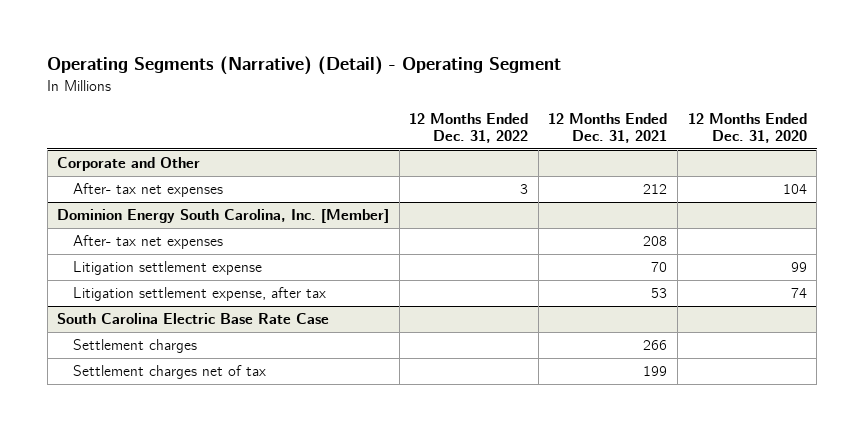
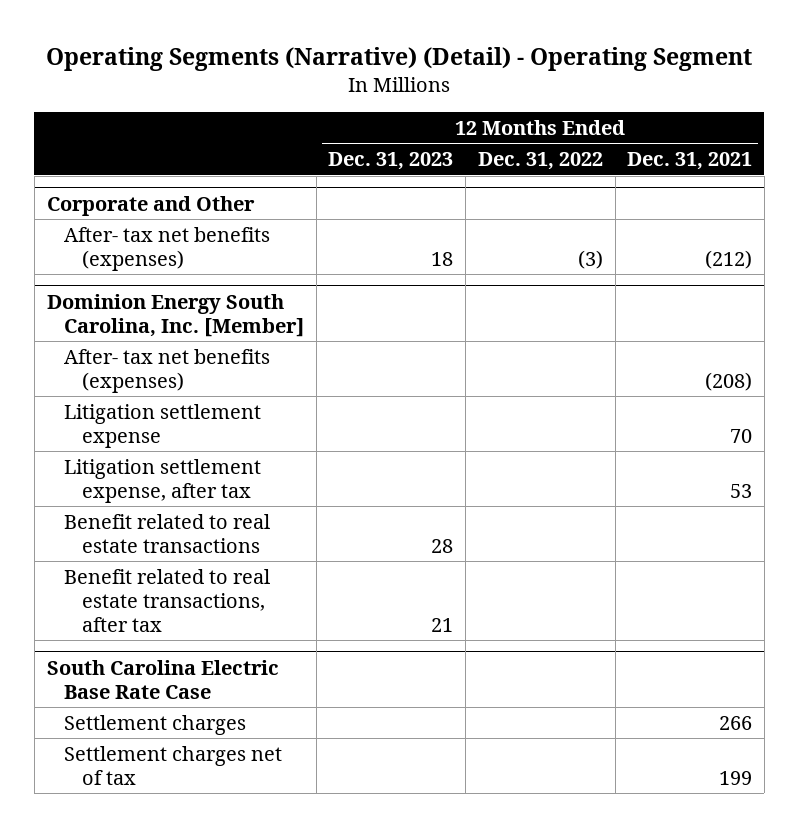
[687,112,807,144] 12 Months Ended Dec. 31, 2020 -> none
none -> [328,152,454,171] Dec. 31, 2023
[73,182,224,197] After- tax net expenses -> [64,226,271,271] After- tax net benefits (expenses)
[520,183,529,194] 3 -> [577,249,603,269] (3)
[643,183,668,194] 212 -> [705,249,753,269] (212)
[73,234,224,249] After- tax net expenses -> [64,348,271,393] After- tax net benefits (expenses)
[643,235,668,246] 208 -> [705,371,753,391] (208)
none -> [64,513,271,553] Benefit related to real estate transactions
none -> [64,568,271,632] Benefit related to real estate transactions, after tax

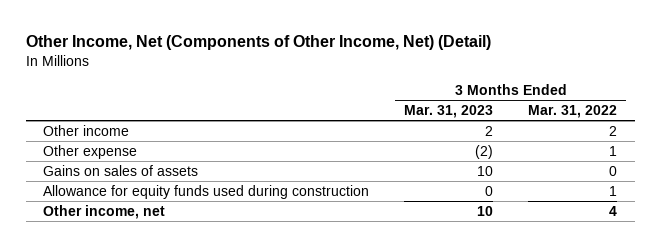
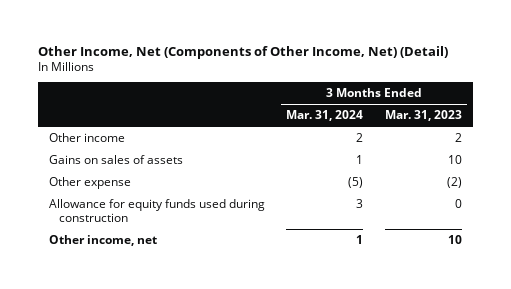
[528,105,618,119] Mar. 31, 2022 -> none
none -> [286,110,364,122] Mar. 31, 2024
[43,144,138,159] Other expense -> [48,177,131,190] Other expense

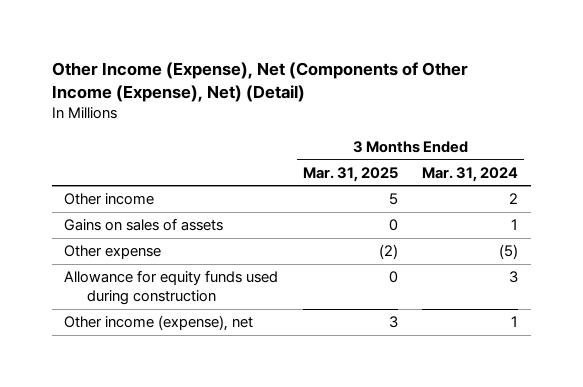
[38,45,449,59] Other Income, Net (Components of Other Income, Net) (Detail) -> [51,62,468,103] Other Income (Expense), Net (Components of Other Income (Expense), Net) (Detail)
[385,110,463,122] Mar. 31, 2023 -> none
none -> [302,166,398,182] Mar. 31, 2025
[48,235,157,247] Other income, net -> [64,315,254,332] Other income (expense), net

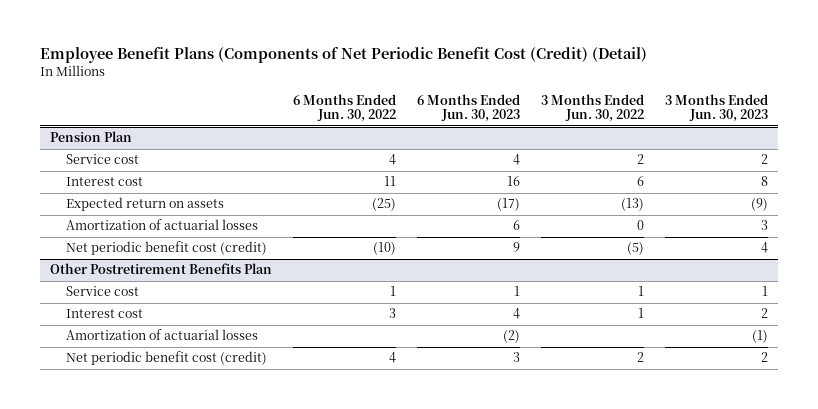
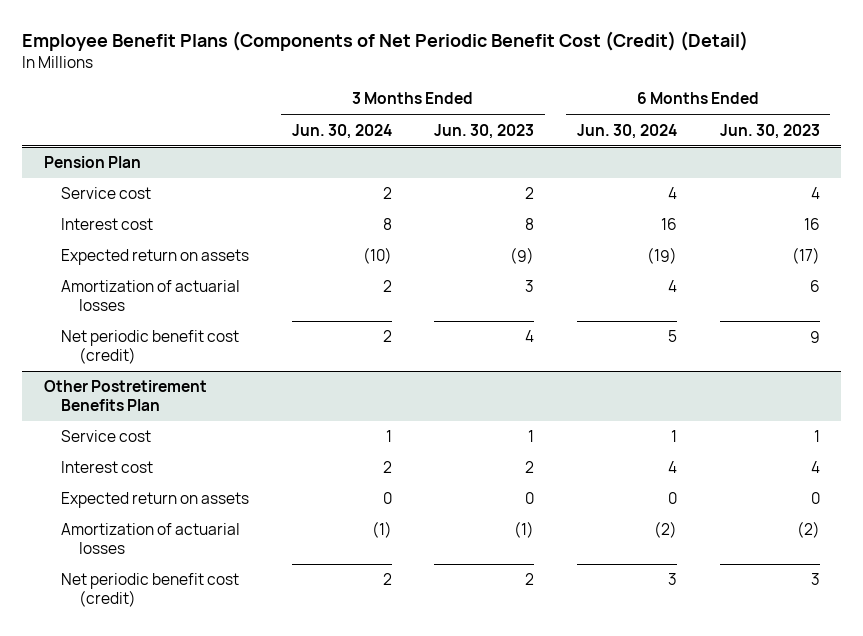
[293,93,397,123] 6 Months Ended Jun. 30, 2022 -> none
[540,93,644,123] 3 Months Ended Jun. 30, 2022 -> none
none -> [291,123,392,139] Jun. 30, 2024
none -> [577,123,678,139] Jun. 30, 2024
none -> [61,492,250,509] Expected return on assets

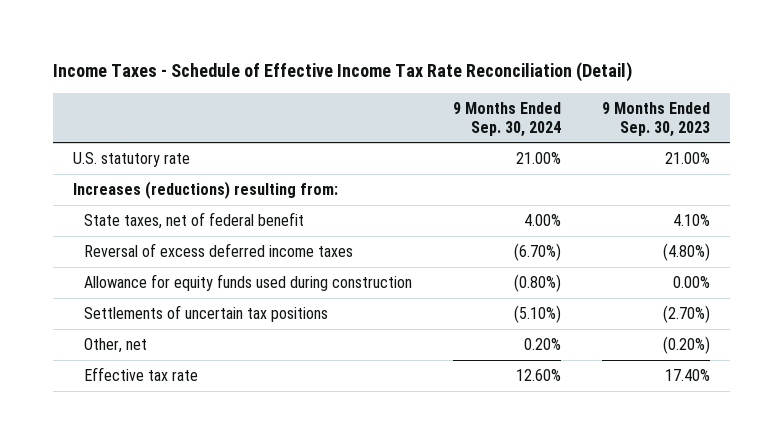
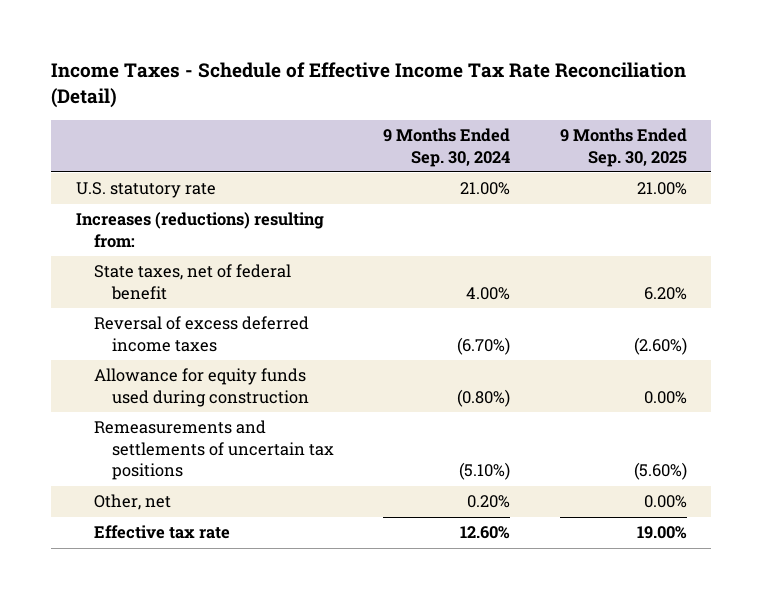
[601,102,710,137] 9 Months Ended Sep. 30, 2023 -> none
none -> [559,128,687,167] 9 Months Ended Sep. 30, 2025
[84,304,329,322] Settlements of uncertain tax positions -> [93,420,334,481] Remeasurements and settlements of uncertain tax positions

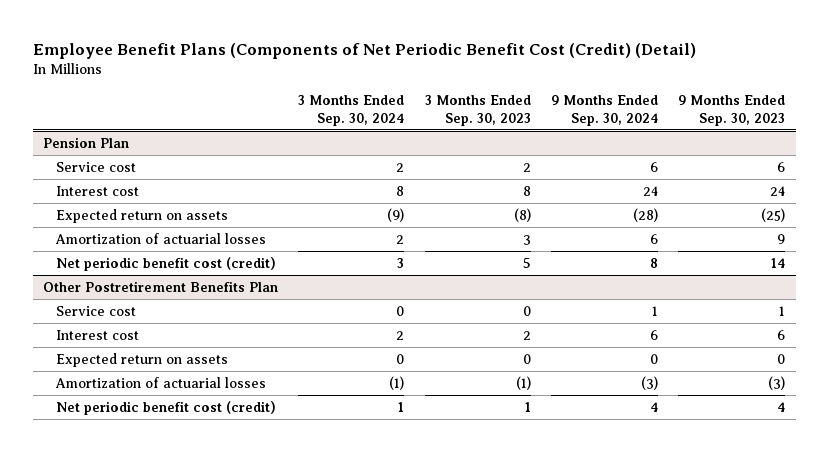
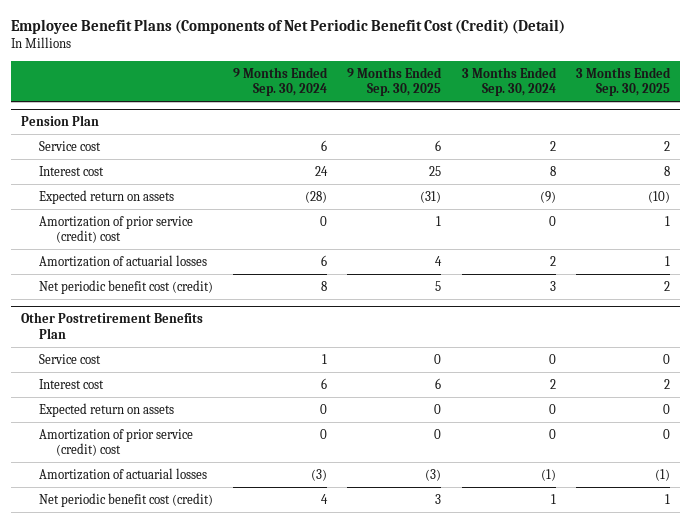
[424,94,531,126] 3 Months Ended Sep. 30, 2023 -> none
[678,94,786,126] 9 Months Ended Sep. 30, 2023 -> none
none -> [347,66,443,97] 9 Months Ended Sep. 30, 2025
none -> [576,66,672,97] 3 Months Ended Sep. 30, 2025
none -> [38,215,193,244] Amortization of prior service (credit) cost
none -> [38,428,193,457] Amortization of prior service (credit) cost

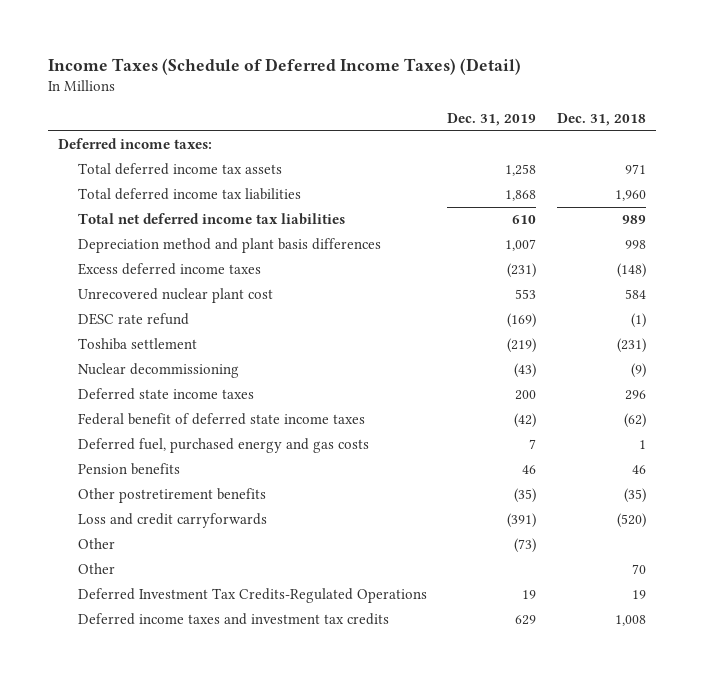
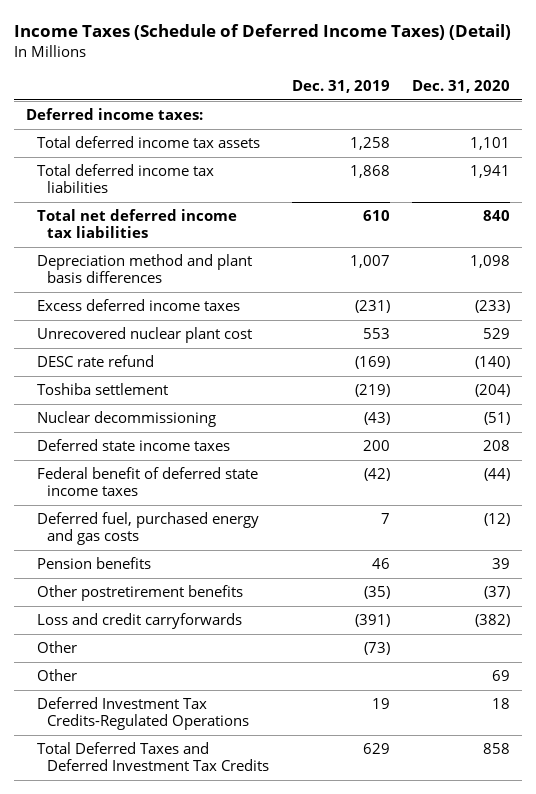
[556,113,646,127] Dec. 31, 2018 -> none
none -> [412,79,511,93] Dec. 31, 2020
[77,613,389,626] Deferred income taxes and investment tax credits -> [36,742,270,772] Total Deferred Taxes and Deferred Investment Tax Credits

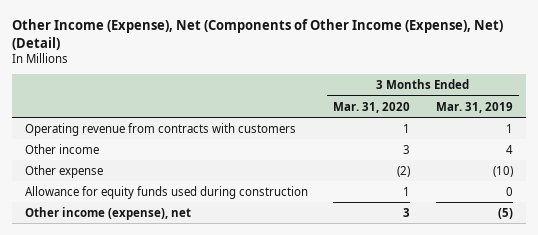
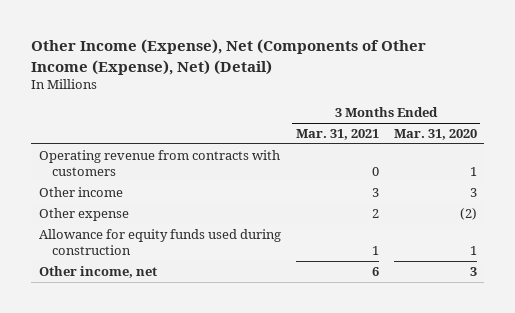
[435,101,513,113] Mar. 31, 2019 -> none
none -> [295,129,379,141] Mar. 31, 2021
[24,206,191,220] Other income (expense), net -> [38,266,157,279] Other income, net

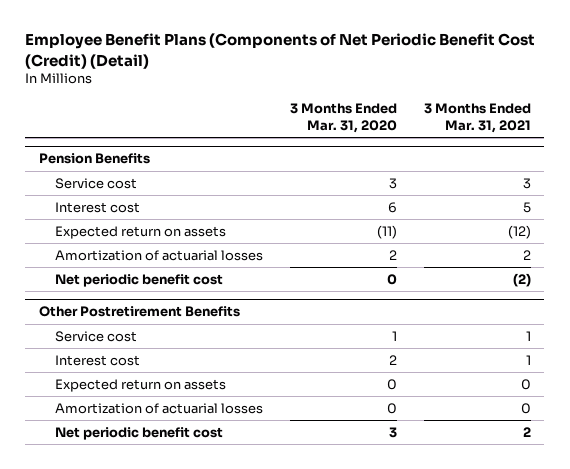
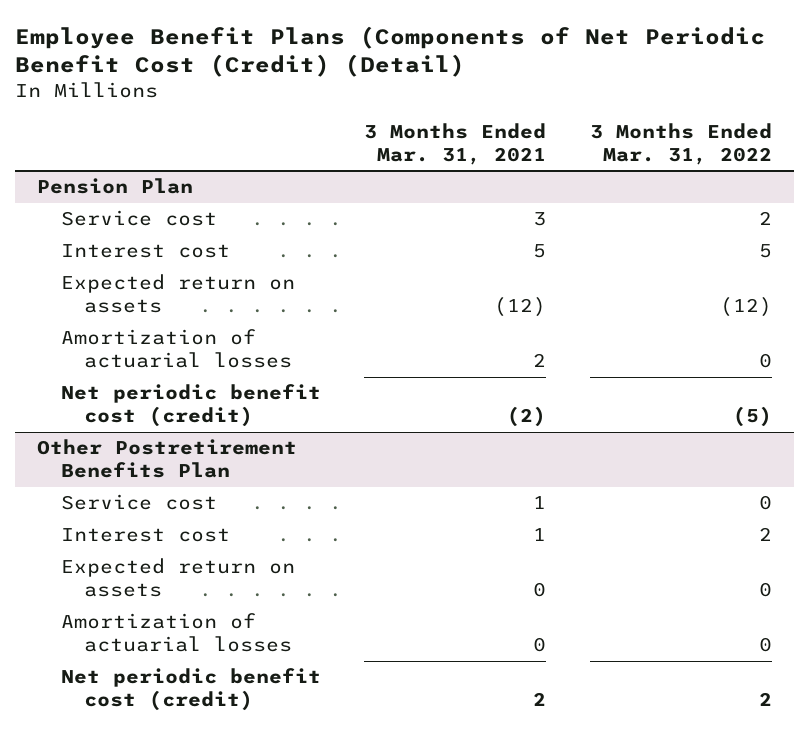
[289,103,397,133] 3 Months Ended Mar. 31, 2020 -> none
none -> [589,122,772,165] 3 Months Ended Mar. 31, 2022
[38,153,150,165] Pension Benefits -> [36,178,193,195] Pension Plan
[54,273,223,287] Net periodic benefit cost -> [60,384,321,428] Net periodic benefit cost (credit)
[38,306,240,318] Other Postretirement Benefits -> [36,439,297,479] Other Postretirement Benefits Plan
[54,426,223,440] Net periodic benefit cost -> [60,668,321,712] Net periodic benefit cost (credit)

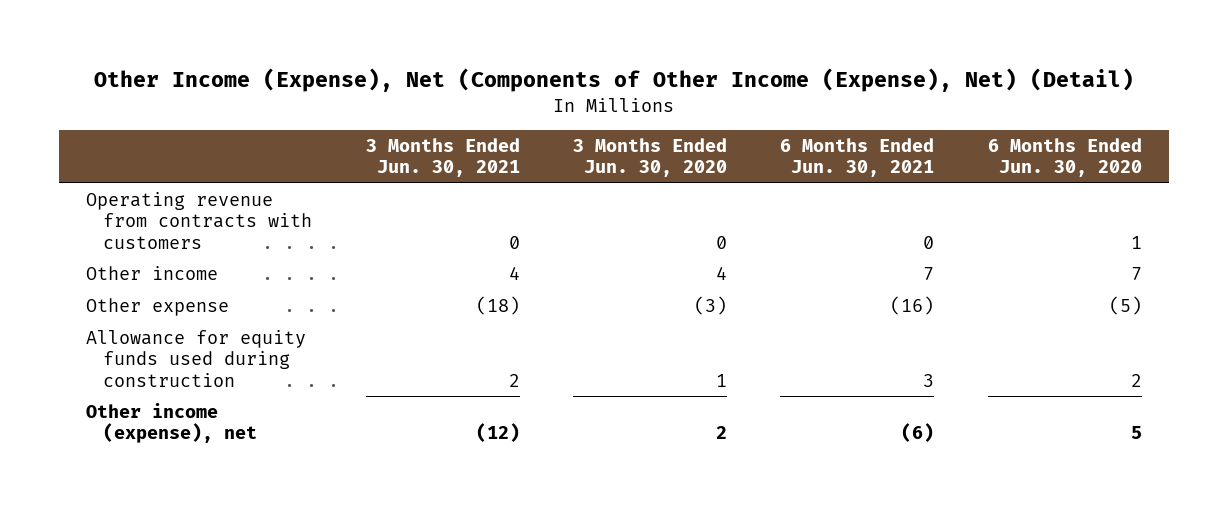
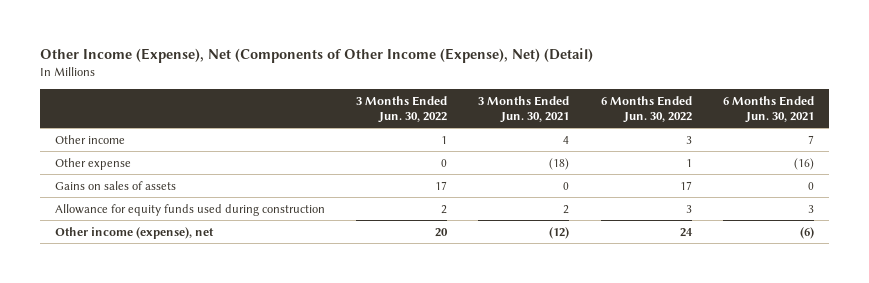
[572,138,727,178] 3 Months Ended Jun. 30, 2020 -> none
[987,138,1142,178] 6 Months Ended Jun. 30, 2020 -> none
none -> [356,95,448,123] 3 Months Ended Jun. 30, 2022
none -> [600,95,692,123] 6 Months Ended Jun. 30, 2022
[85,192,313,249] Operating revenue from contracts with customers -> none
none -> [55,180,177,190] Gains on sales of assets

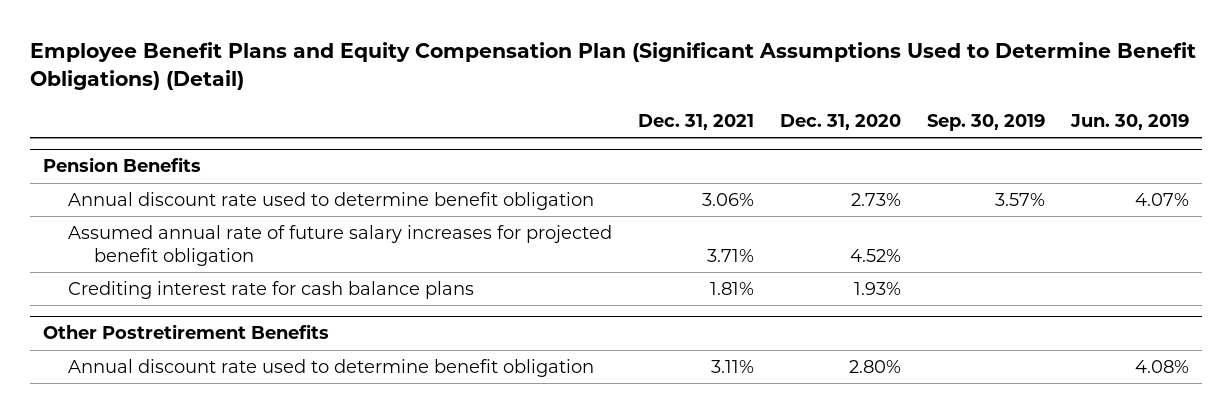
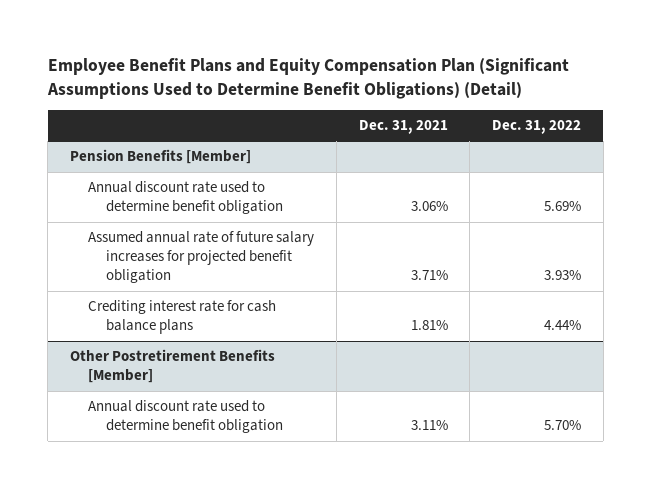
[780,113,902,130] Dec. 31, 2020 -> none
[927,113,1046,131] Sep. 30, 2019 -> none
[1070,113,1190,130] Jun. 30, 2019 -> none
none -> [492,119,582,134] Dec. 31, 2022
[42,157,201,173] Pension Benefits -> [70,149,252,165] Pension Benefits [Member]
[42,324,329,340] Other Postretirement Benefits -> [70,349,276,384] Other Postretirement Benefits [Member]

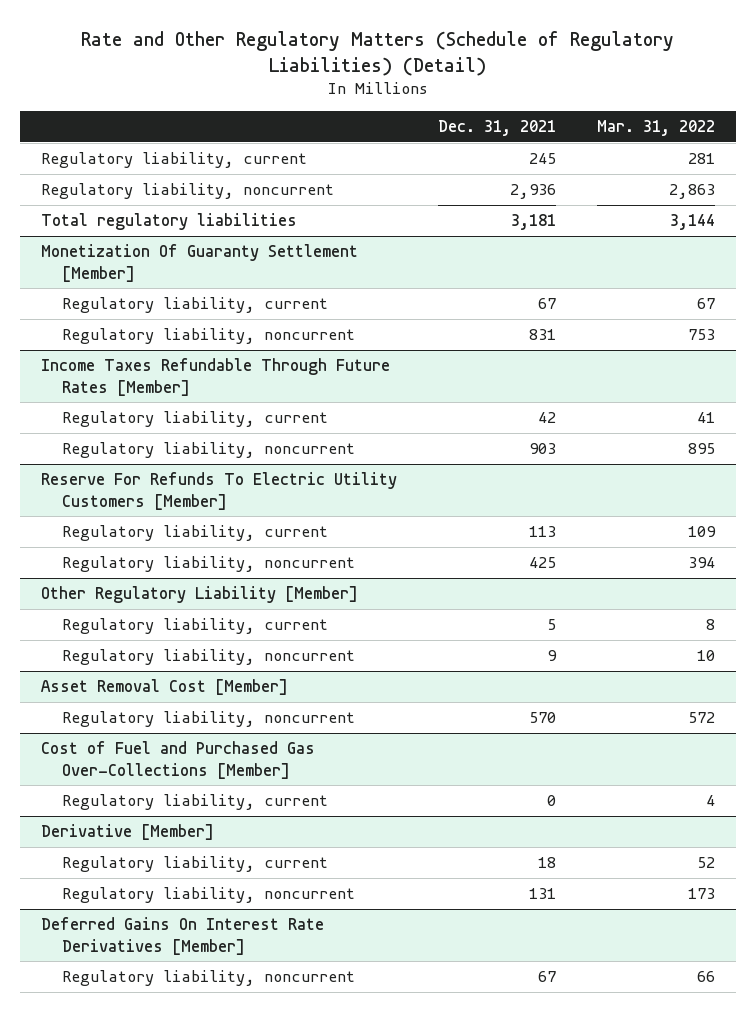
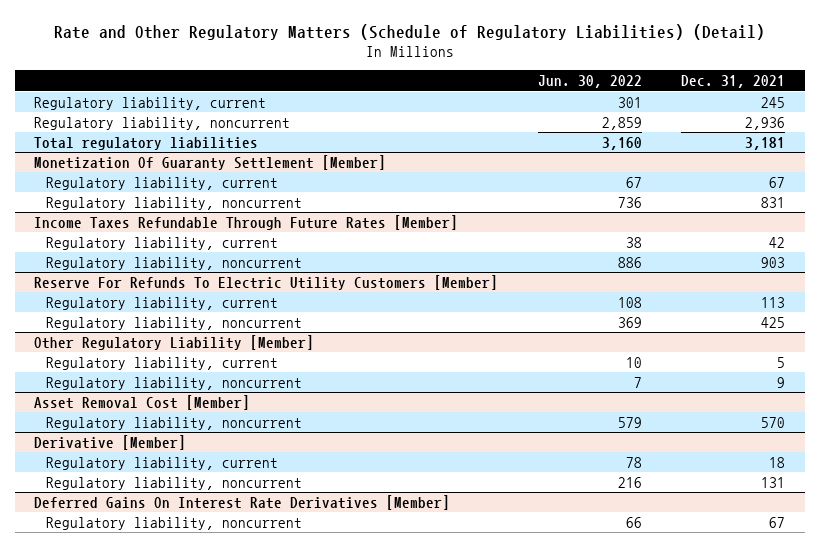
[596,119,715,136] Mar. 31, 2022 -> none
none -> [537,75,642,89] Jun. 30, 2022
[40,741,315,779] Cost of Fuel and Purchased Gas Over-Collections [Member] -> none
[62,794,329,811] Regulatory liability, current -> none

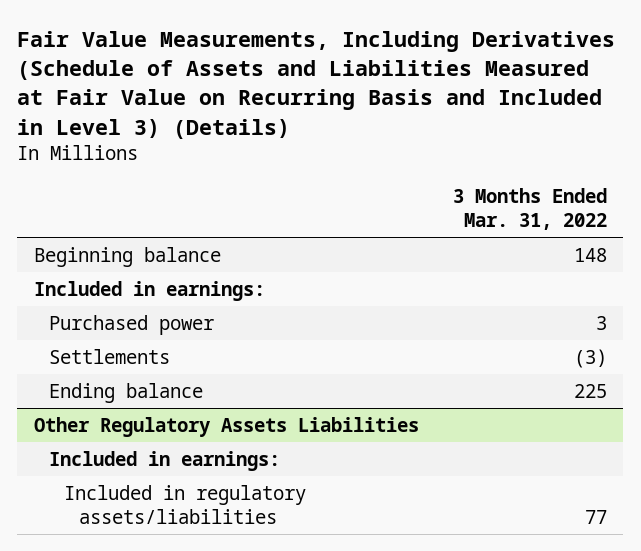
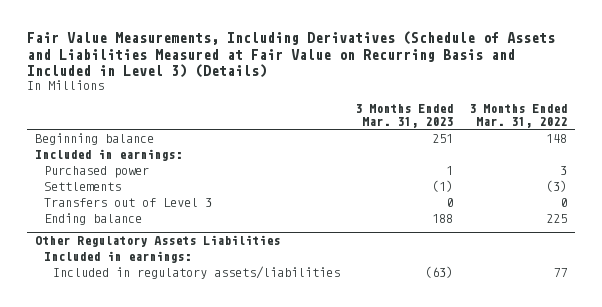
none -> [355,104,454,129] 3 Months Ended Mar. 31, 2023
none -> [43,197,212,207] Transfers out of Level 3

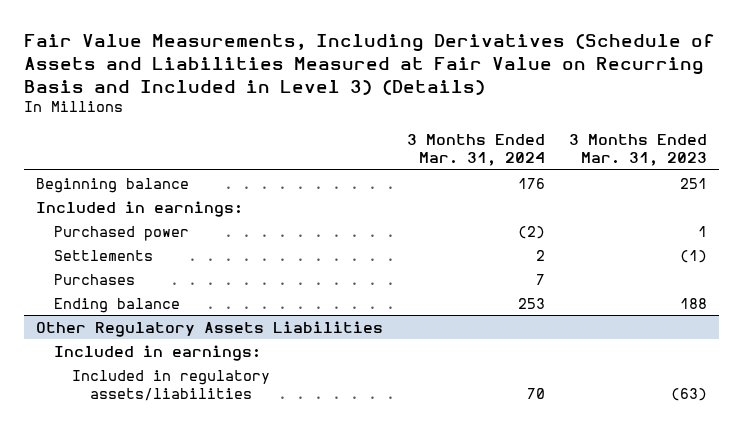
[469,104,568,129] 3 Months Ended Mar. 31, 2022 -> none
none -> [407,133,546,167] 3 Months Ended Mar. 31, 2024
[43,197,212,207] Transfers out of Level 3 -> none
none -> [54,273,136,285] Purchases

